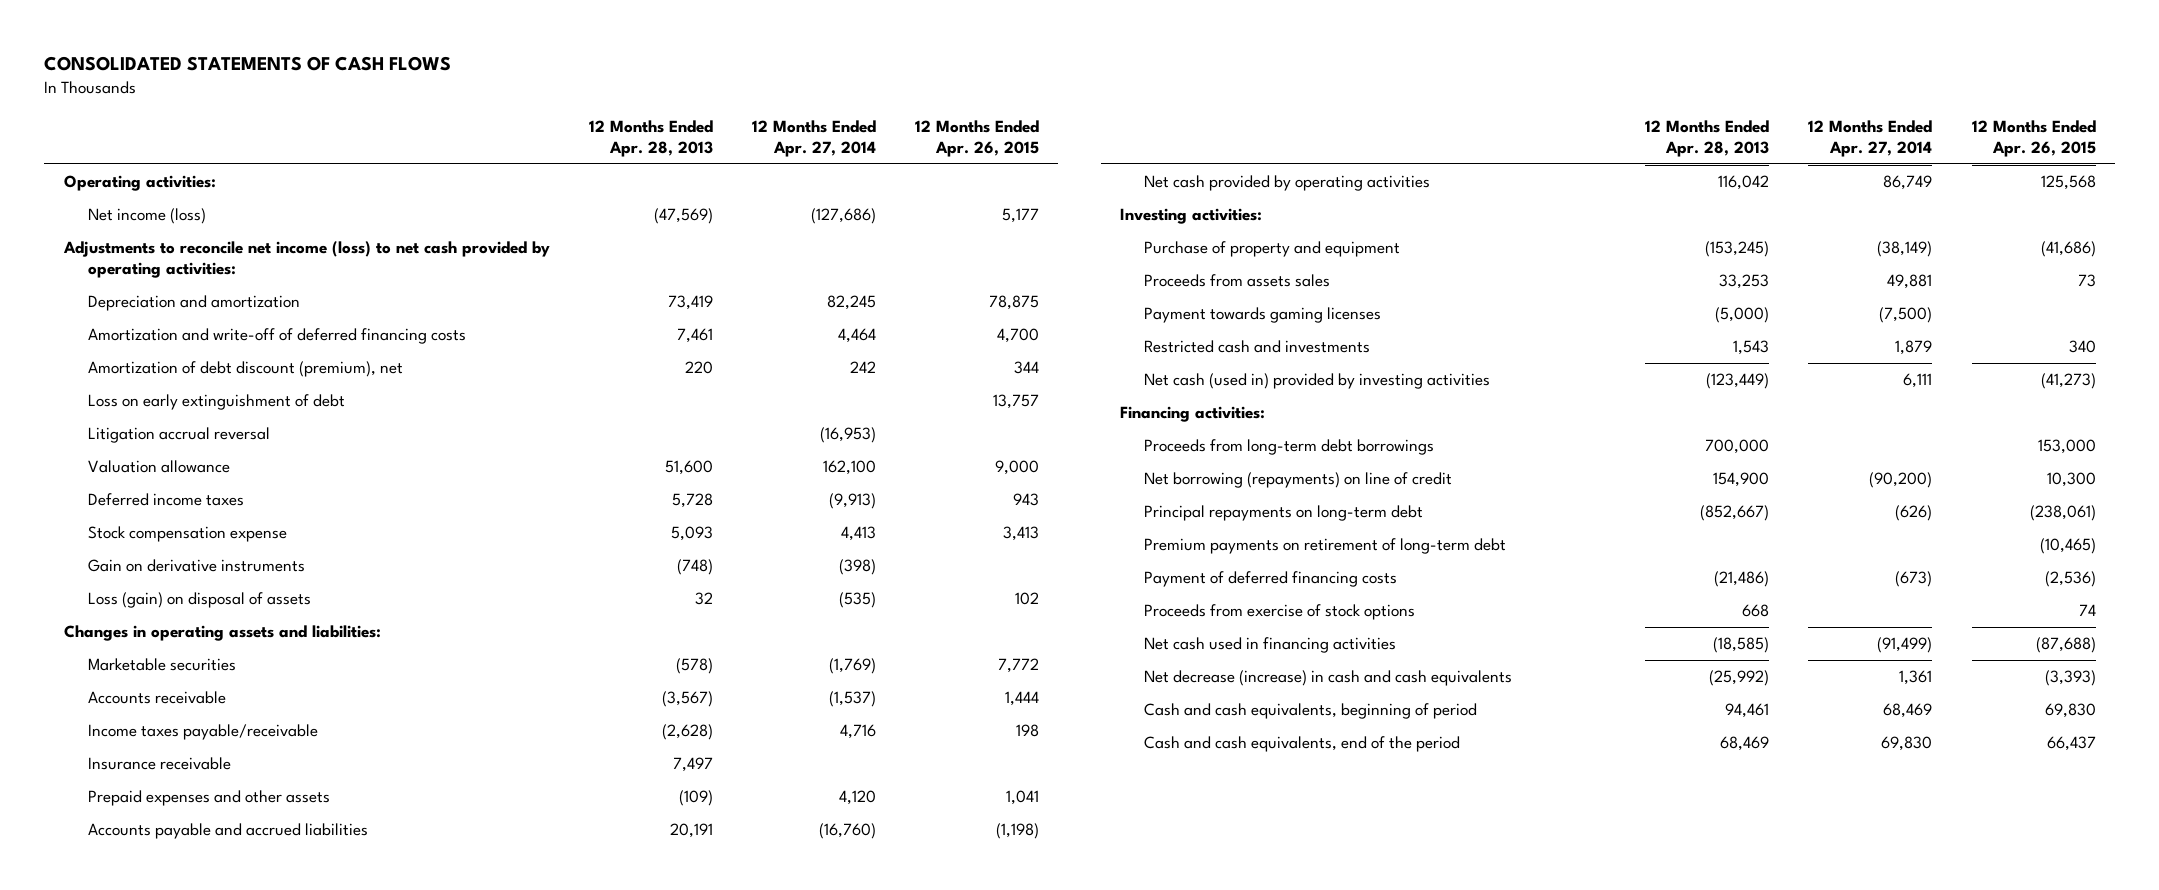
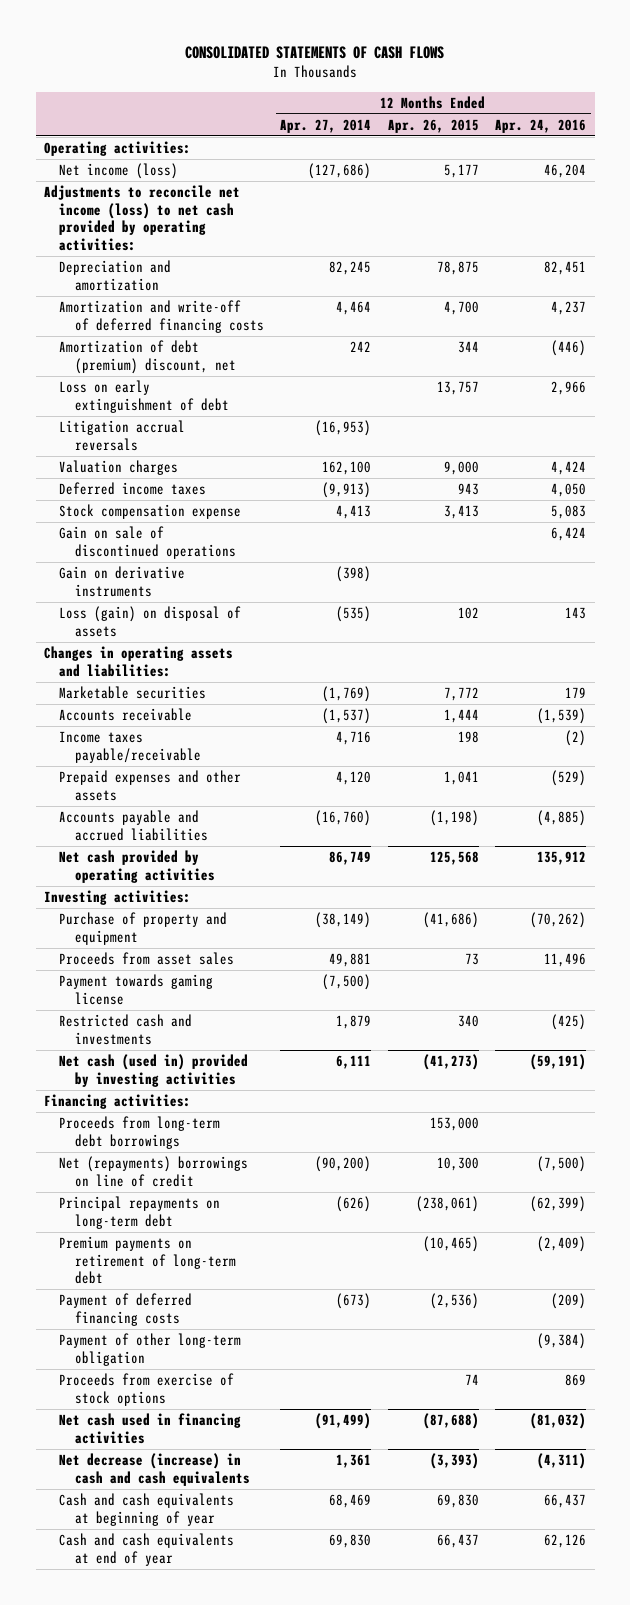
[588,120,713,157] 12 Months Ended Apr. 28, 2013 -> none
none -> [495,118,587,133] Apr. 24, 2016
[87,361,403,378] Amortization of debt discount (premium), net -> [59,340,236,374] Amortization of debt (premium) discount, net
[87,427,270,444] Litigation accrual reversal -> [59,420,186,451] Litigation accrual reversals
[87,460,230,474] Valuation allowance -> [59,460,179,476] Valuation charges
none -> [59,526,236,559] Gain on sale of discontinued operations
[87,757,231,771] Insurance receivable -> none
[1144,274,1331,288] Proceeds from assets sales -> [59,952,235,966] Proceeds from asset sales
[1144,307,1382,324] Payment towards gaming licenses -> [59,974,214,1005] Payment towards gaming license
[1144,472,1453,489] Net borrowing (repayments) on line of credit -> [59,1156,249,1187] Net (repayments) borrowings on line of credit
none -> [59,1333,242,1366] Payment of other long-term obligation
[1144,703,1478,720] Cash and cash equivalents, beginning of period -> [59,1493,235,1526] Cash and cash equivalents at beginning of year
[1144,736,1461,753] Cash and cash equivalents, end of the period -> [59,1533,235,1566] Cash and cash equivalents at end of year

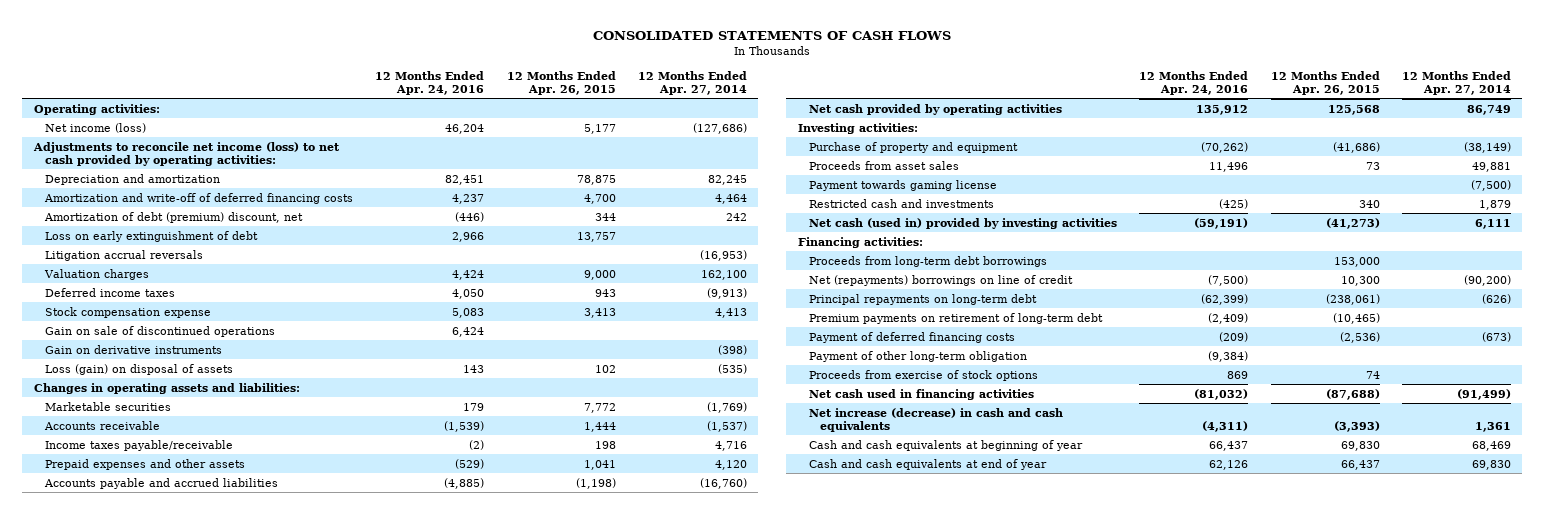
[59,1453,250,1486] Net decrease (increase) in cash and cash equivalents -> [808,407,1063,432] Net increase (decrease) in cash and cash equivalents

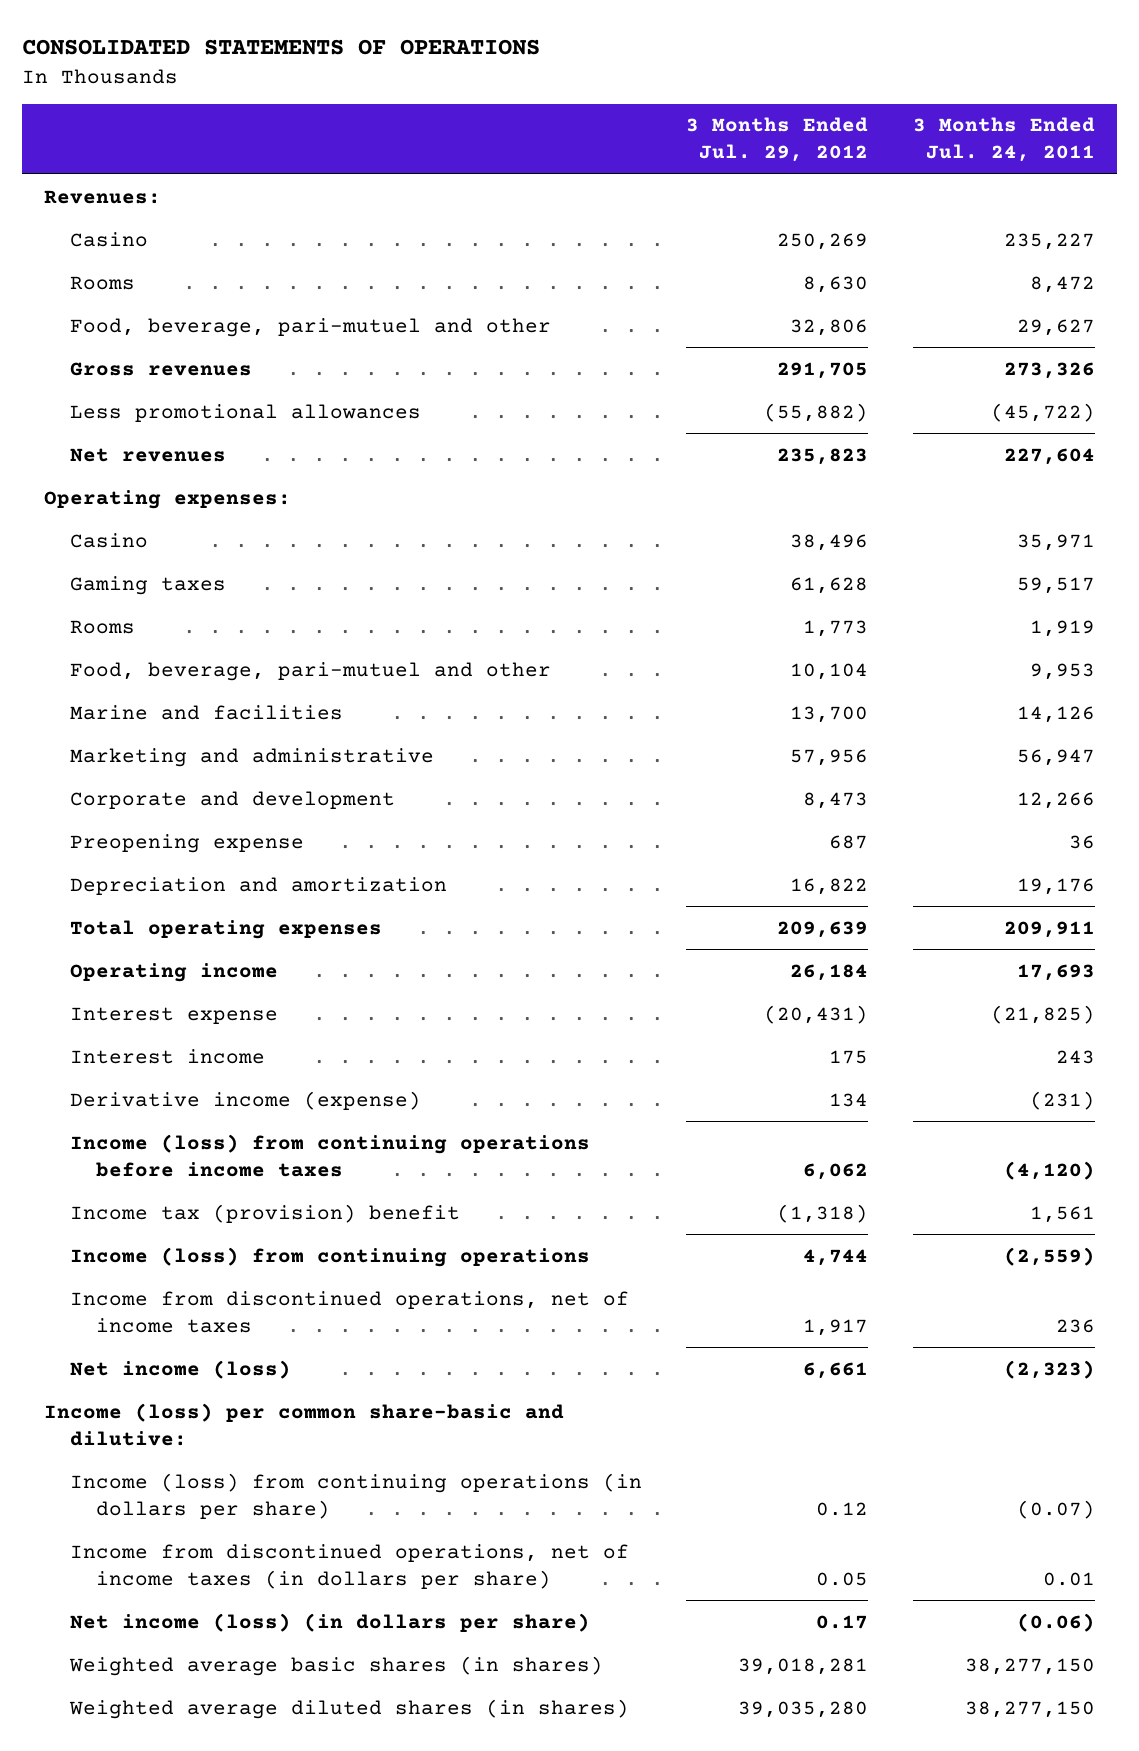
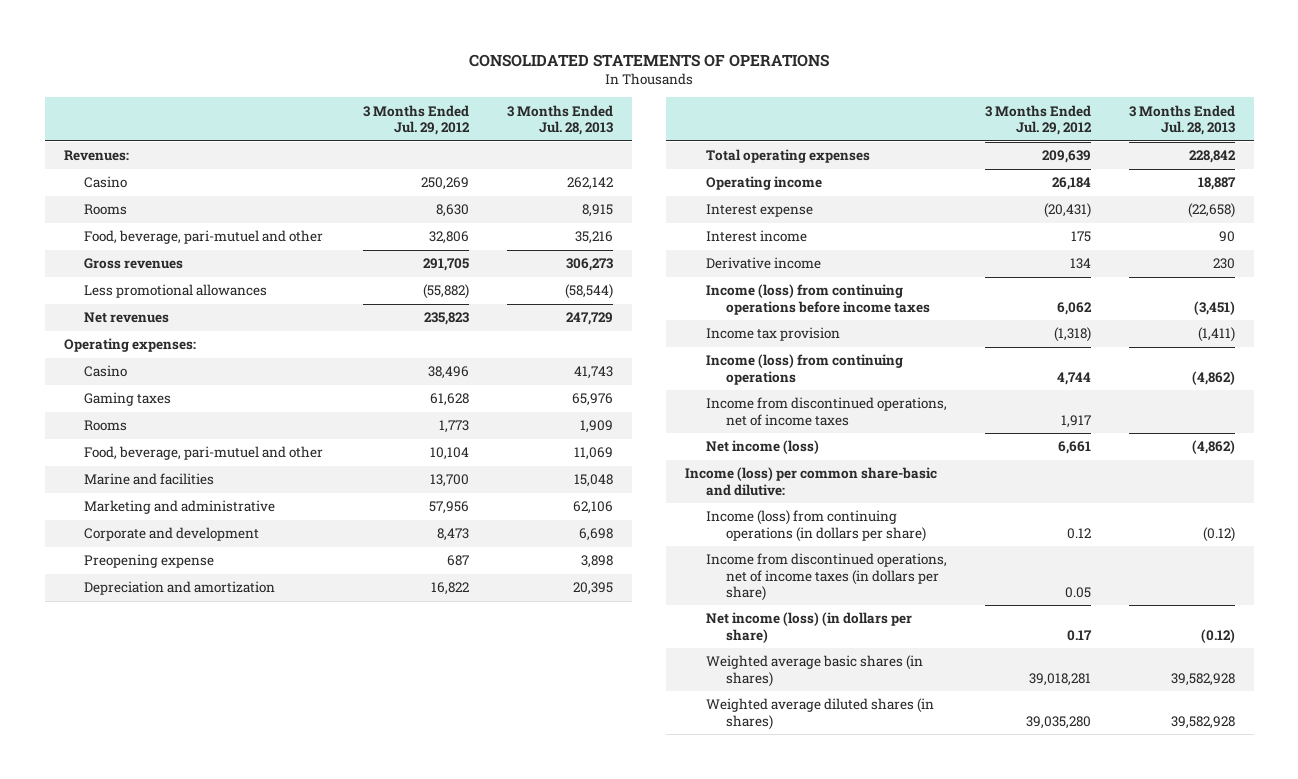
[912,117,1095,163] 3 Months Ended Jul. 24, 2011 -> none
none -> [507,104,614,136] 3 Months Ended Jul. 28, 2013
[69,1090,421,1110] Derivative income (expense) -> [705,257,821,270] Derivative income
[69,1203,460,1223] Income tax (provision) benefit -> [705,327,840,342] Income tax provision

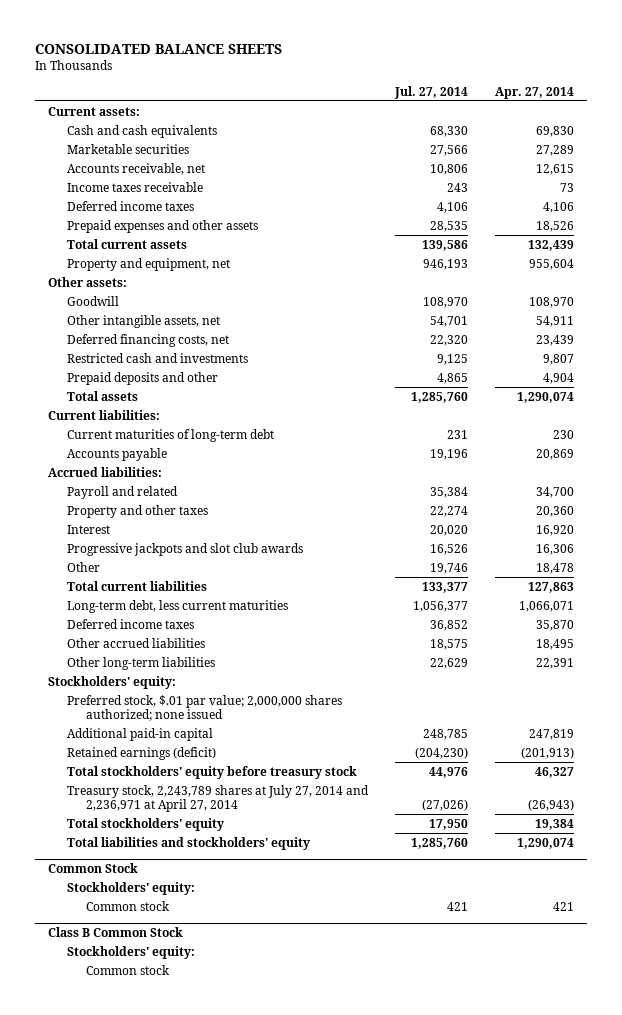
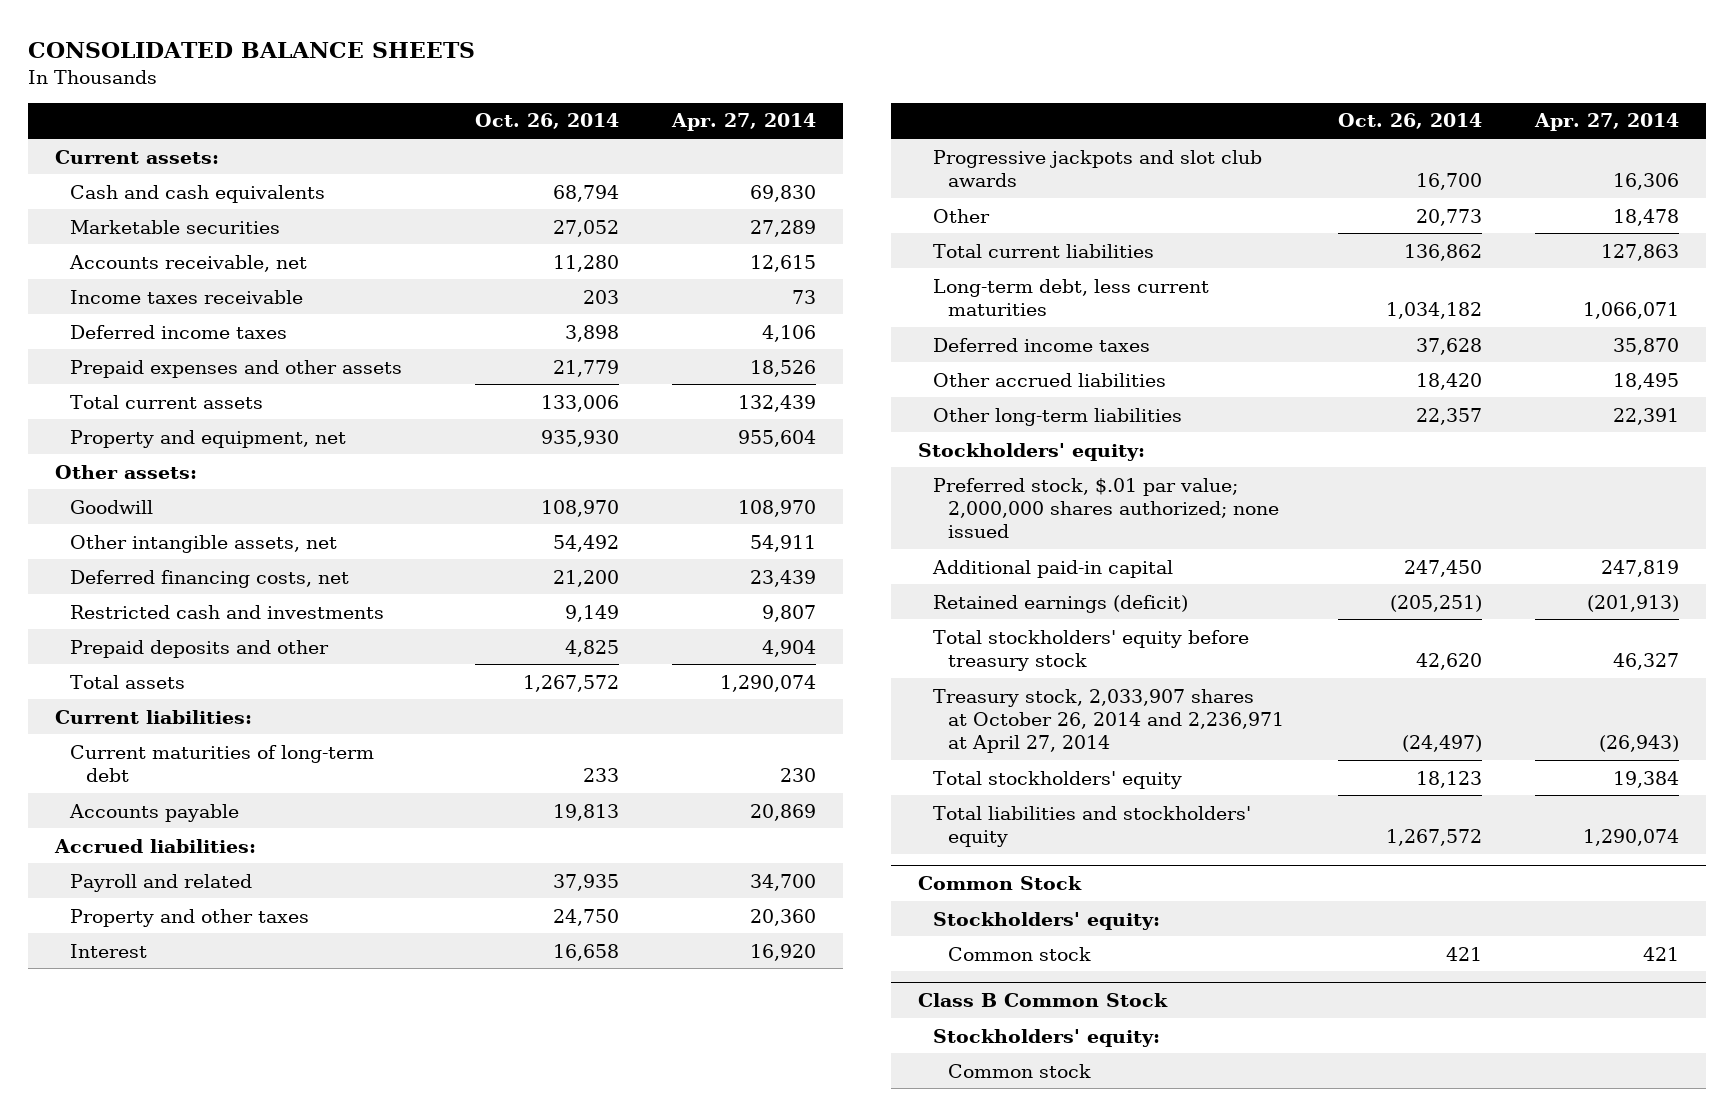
[394,85,469,99] Jul. 27, 2014 -> none
none -> [475,113,620,130] Oct. 26, 2014
[67,784,370,813] Treasury stock, 2,243,789 shares at July 27, 2014 and 2,236,971 at April 27, 2014 -> [933,688,1285,754] Treasury stock, 2,033,907 shares at October 26, 2014 and 2,236,971 at April 27, 2014

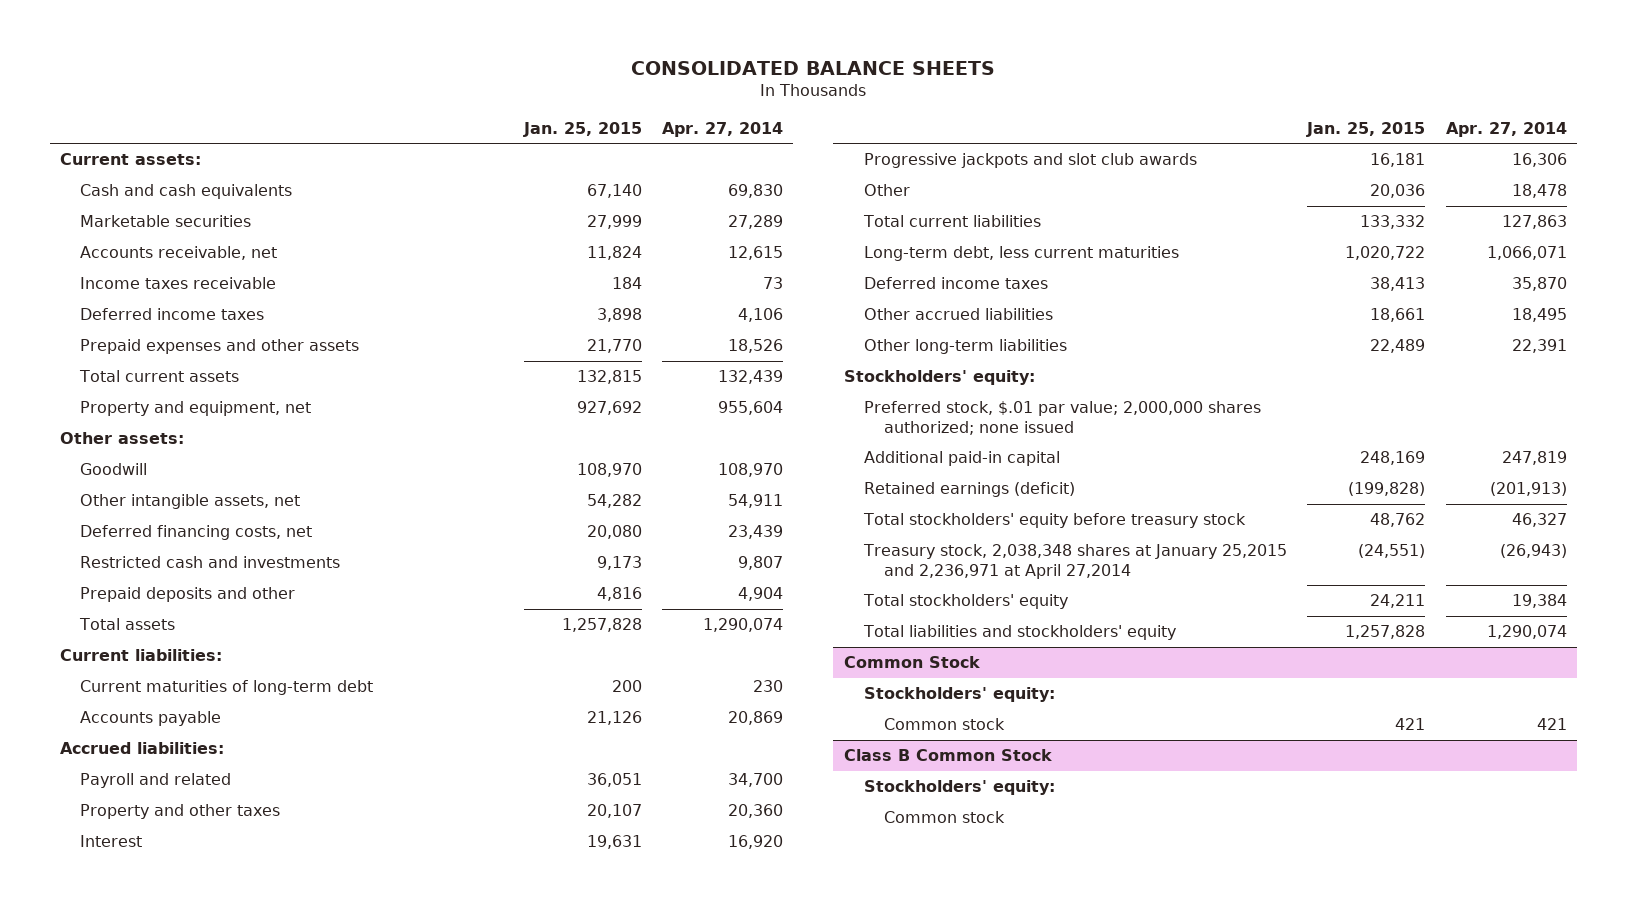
[475,113,620,130] Oct. 26, 2014 -> none
none -> [522,121,642,137] Jan. 25, 2015
[933,688,1285,754] Treasury stock, 2,033,907 shares at October 26, 2014 and 2,236,971 at April 27, 2014 -> [862,544,1287,579] Treasury stock, 2,038,348 shares at January 25,2015 and 2,236,971 at April 27,2014

